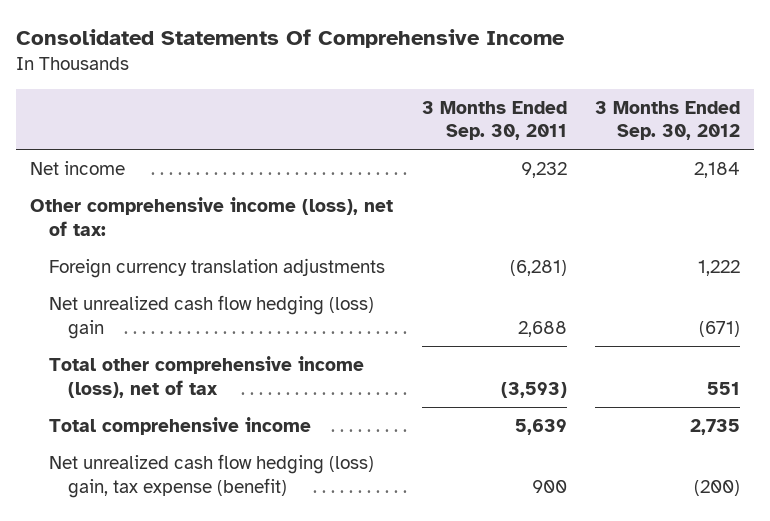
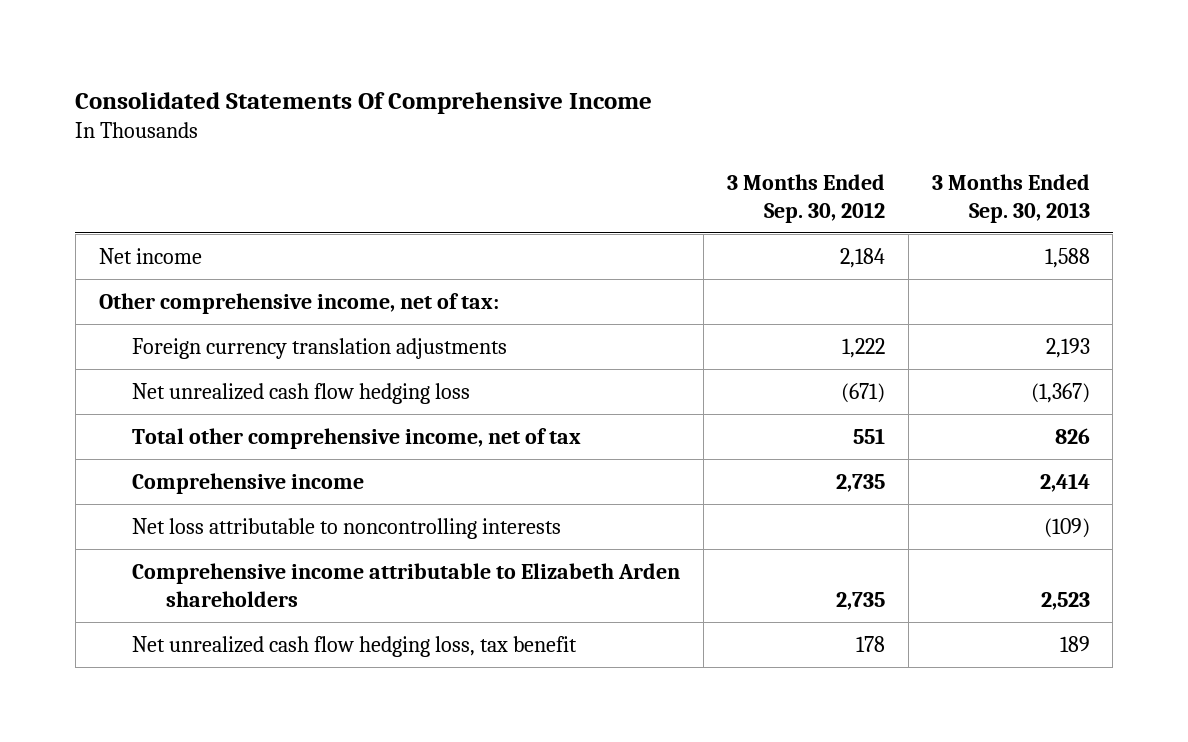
[421,100,567,141] 3 Months Ended Sep. 30, 2011 -> none
none -> [931,173,1090,223] 3 Months Ended Sep. 30, 2013
[30,196,394,236] Other comprehensive income (loss), net of tax: -> [98,292,499,314] Other comprehensive income, net of tax:
[48,294,374,339] Net unrealized cash flow hedging (loss) gain -> [132,382,471,404] Net unrealized cash flow hedging loss
[48,355,364,398] Total other comprehensive income (loss), net of tax -> [132,427,582,449] Total other comprehensive income, net of tax
none -> [132,472,365,494] Comprehensive income
none -> [132,517,562,539] Net loss attributable to noncontrolling interests
[48,416,311,435] Total comprehensive income -> [132,562,681,607] Comprehensive income attributable to Elizabeth Arden shareholders
[48,453,374,498] Net unrealized cash flow hedging (loss) gain, tax expense (benefit) -> [132,635,578,657] Net unrealized cash flow hedging loss, tax benefit
[694,479,741,496] (200) -> [855,635,885,652] 178

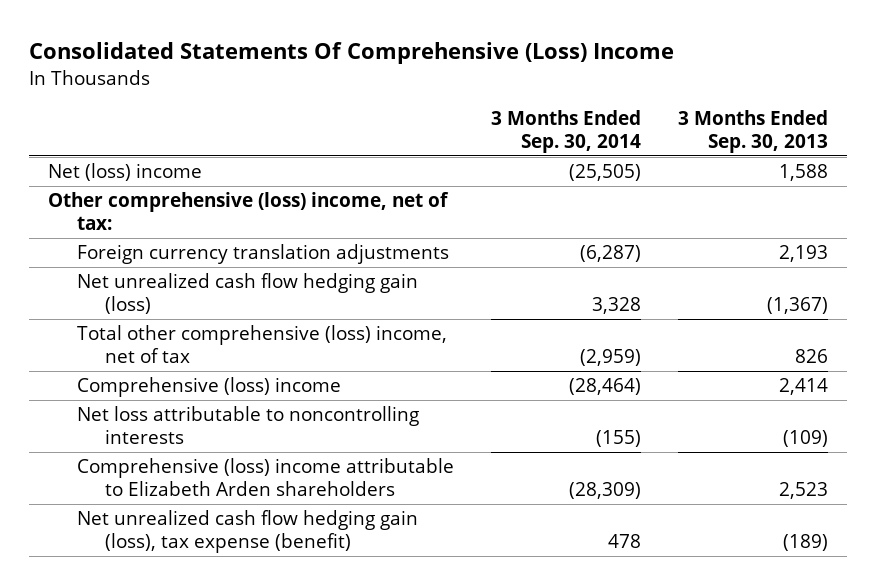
[75,91,653,114] Consolidated Statements Of Comprehensive Income -> [29,41,675,64] Consolidated Statements Of Comprehensive (Loss) Income
[726,173,885,223] 3 Months Ended Sep. 30, 2012 -> none
none -> [491,110,642,154] 3 Months Ended Sep. 30, 2014
[98,247,202,264] Net income -> [47,163,202,182] Net (loss) income
[98,292,499,314] Other comprehensive income, net of tax: -> [47,192,449,231] Other comprehensive (loss) income, net of tax:
[132,382,471,404] Net unrealized cash flow hedging loss -> [76,273,418,315] Net unrealized cash flow hedging gain (loss)
[132,427,582,449] Total other comprehensive income, net of tax -> [76,325,447,364] Total other comprehensive (loss) income, net of tax
[132,472,365,494] Comprehensive income -> [76,377,341,398] Comprehensive (loss) income
[132,562,681,607] Comprehensive income attributable to Elizabeth Arden shareholders -> [76,458,454,497] Comprehensive (loss) income attributable to Elizabeth Arden shareholders
[132,635,578,657] Net unrealized cash flow hedging loss, tax benefit -> [76,510,418,554] Net unrealized cash flow hedging gain (loss), tax expense (benefit)
[1059,635,1090,652] 189 -> [783,534,829,552] (189)

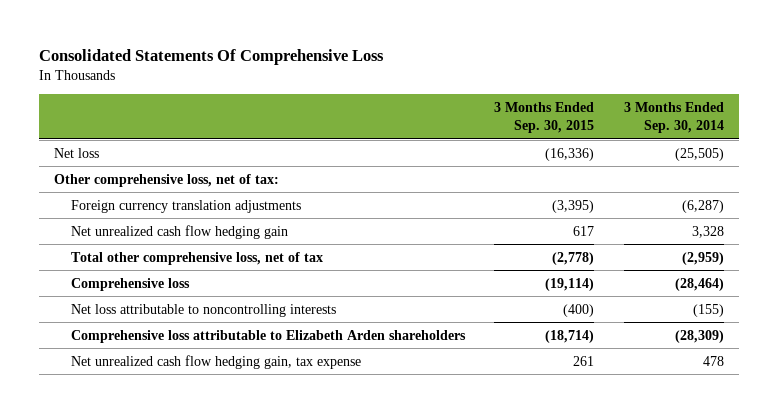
[29,41,675,64] Consolidated Statements Of Comprehensive (Loss) Income -> [39,49,385,66] Consolidated Statements Of Comprehensive Loss
[678,110,829,154] 3 Months Ended Sep. 30, 2013 -> none
none -> [494,101,595,134] 3 Months Ended Sep. 30, 2015
[47,163,202,182] Net (loss) income -> [54,147,100,158] Net loss
[47,192,449,231] Other comprehensive (loss) income, net of tax: -> [54,173,280,187] Other comprehensive loss, net of tax:
[76,273,418,315] Net unrealized cash flow hedging gain (loss) -> [70,224,288,239] Net unrealized cash flow hedging gain
[76,325,447,364] Total other comprehensive (loss) income, net of tax -> [70,251,323,265] Total other comprehensive loss, net of tax
[76,377,341,398] Comprehensive (loss) income -> [70,277,190,291] Comprehensive loss
[76,458,454,497] Comprehensive (loss) income attributable to Elizabeth Arden shareholders -> [70,329,466,343] Comprehensive loss attributable to Elizabeth Arden shareholders
[76,510,418,554] Net unrealized cash flow hedging gain (loss), tax expense (benefit) -> [70,354,361,369] Net unrealized cash flow hedging gain, tax expense

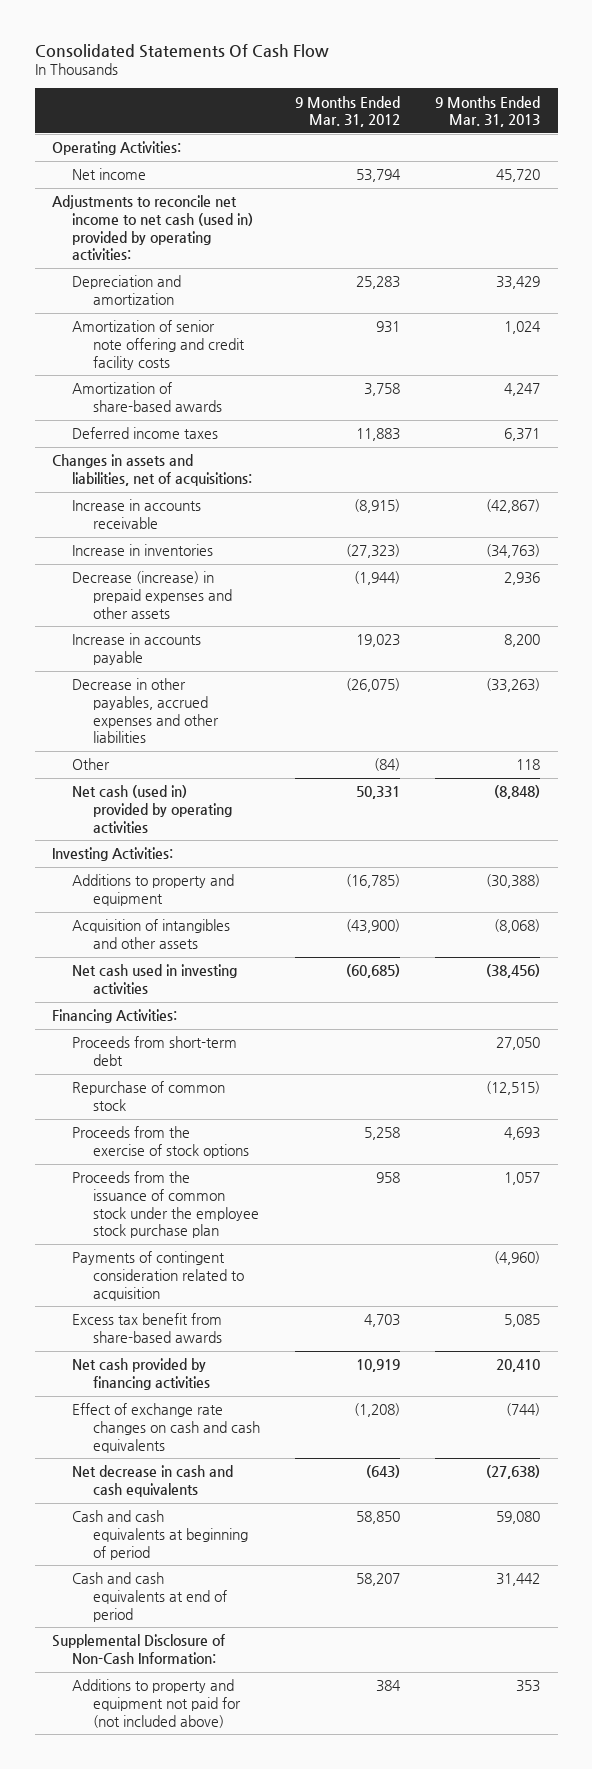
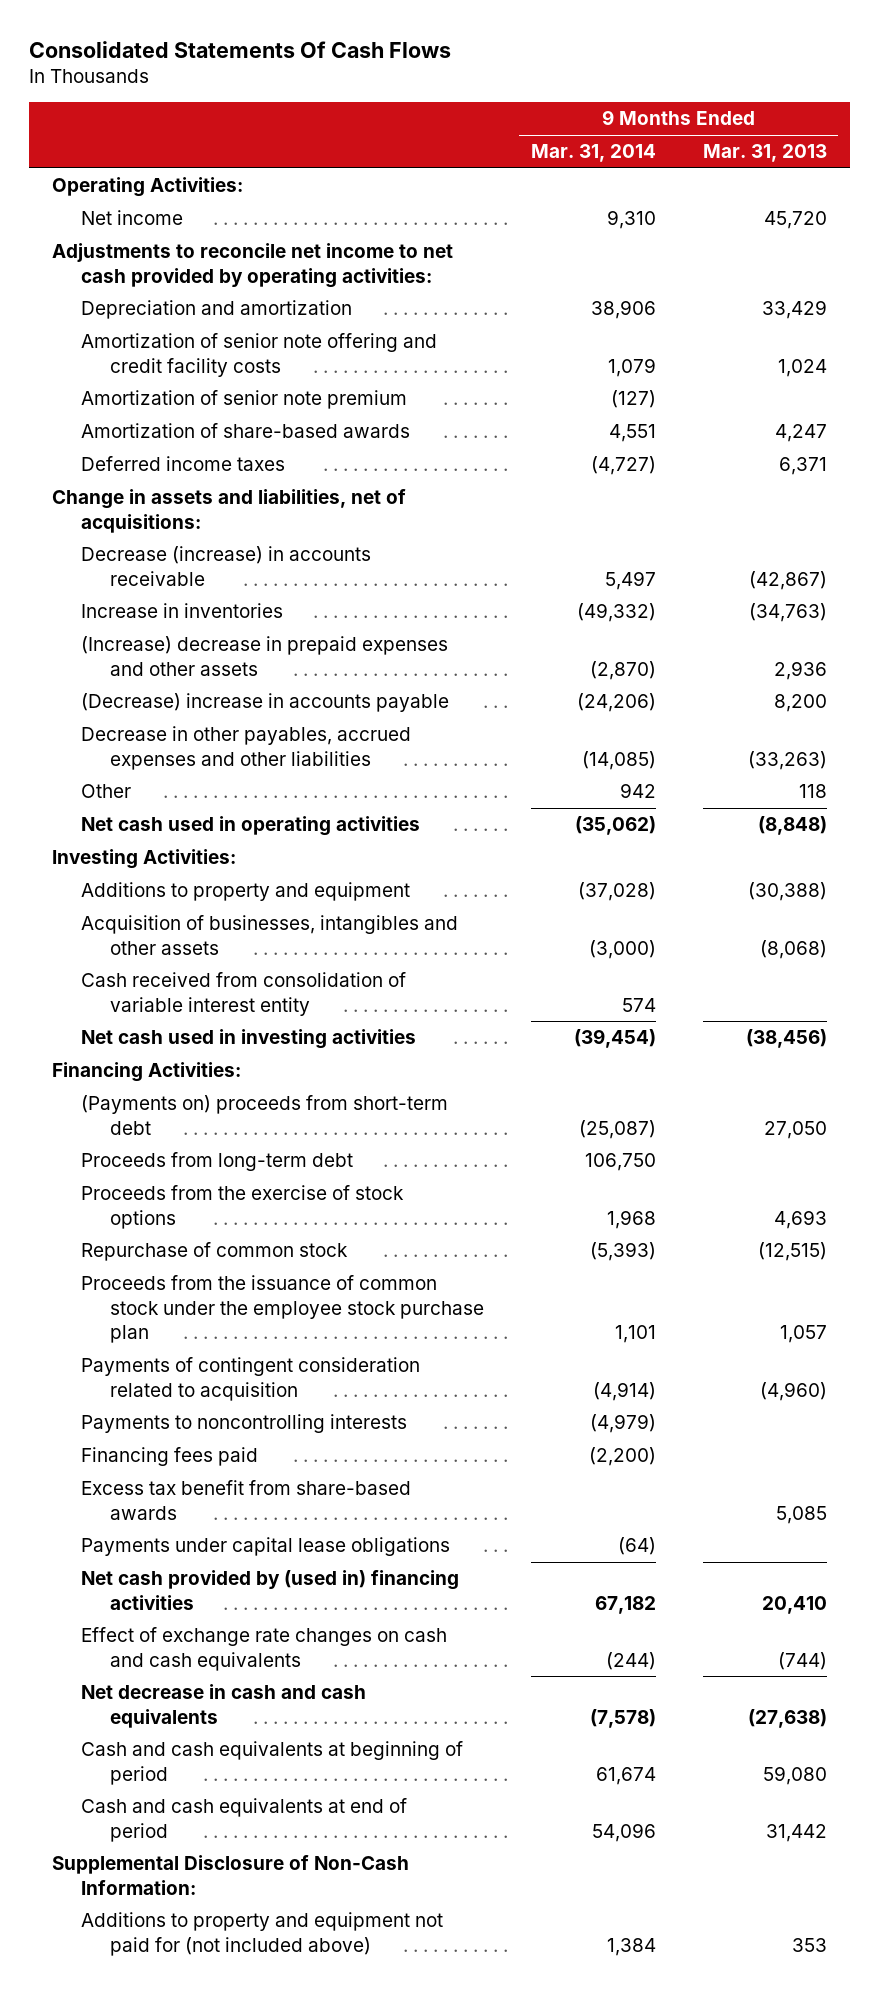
[34,43,329,58] Consolidated Statements Of Cash Flow -> [28,40,451,58] Consolidated Statements Of Cash Flows
[294,95,400,128] 9 Months Ended Mar. 31, 2012 -> none
none -> [530,144,656,163] Mar. 31, 2014
[52,195,254,261] Adjustments to reconcile net income to net cash (used in) provided by operating activities: -> [52,243,454,288] Adjustments to reconcile net income to net cash provided by operating activities:
none -> [81,390,408,410] Amortization of senior note premium
[52,454,253,486] Changes in assets and liabilities, net of acquisitions: -> [52,489,407,533] Change in assets and liabilities, net of acquisitions:
[72,499,202,529] Increase in accounts receivable -> [81,546,372,586] Decrease (increase) in accounts receivable
[72,571,232,619] Decrease (increase) in prepaid expenses and other assets -> [81,636,449,676] (Increase) decrease in prepaid expenses and other assets
[72,633,202,665] Increase in accounts payable -> [81,693,450,713] (Decrease) increase in accounts payable
[72,785,232,833] Net cash (used in) provided by operating activities -> [81,816,421,837] Net cash used in operating activities
[72,919,231,949] Acquisition of intangibles and other assets -> [81,915,459,955] Acquisition of businesses, intangibles and other assets
none -> [81,972,407,1016] Cash received from consolidation of variable interest entity
[72,1036,238,1066] Proceeds from short-term debt -> [81,1095,449,1135] (Payments on) proceeds from short-term debt
none -> [81,1152,354,1172] Proceeds from long-term debt
[72,1081,226,1111] Repurchase of common stock -> [81,1242,349,1262] Repurchase of common stock
none -> [81,1414,408,1434] Payments to noncontrolling interests
none -> [81,1447,259,1467] Financing fees paid
none -> [81,1537,451,1557] Payments under capital lease obligations
[72,1358,210,1390] Net cash provided by financing activities -> [81,1570,460,1610] Net cash provided by (used in) financing activities

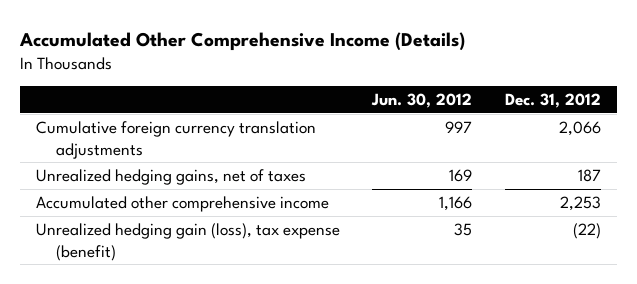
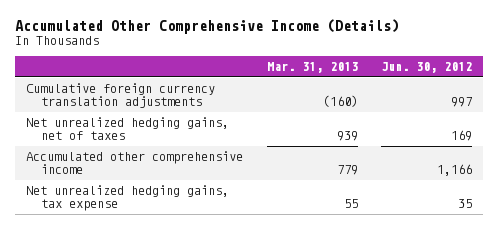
[504,92,601,108] Dec. 31, 2012 -> none
none -> [266,62,358,74] Mar. 31, 2013
[35,168,306,185] Unrealized hedging gains, net of taxes -> [26,117,230,141] Net unrealized hedging gains, net of taxes
[35,222,340,261] Unrealized hedging gain (loss), tax expense (benefit) -> [26,185,230,212] Net unrealized hedging gains, tax expense

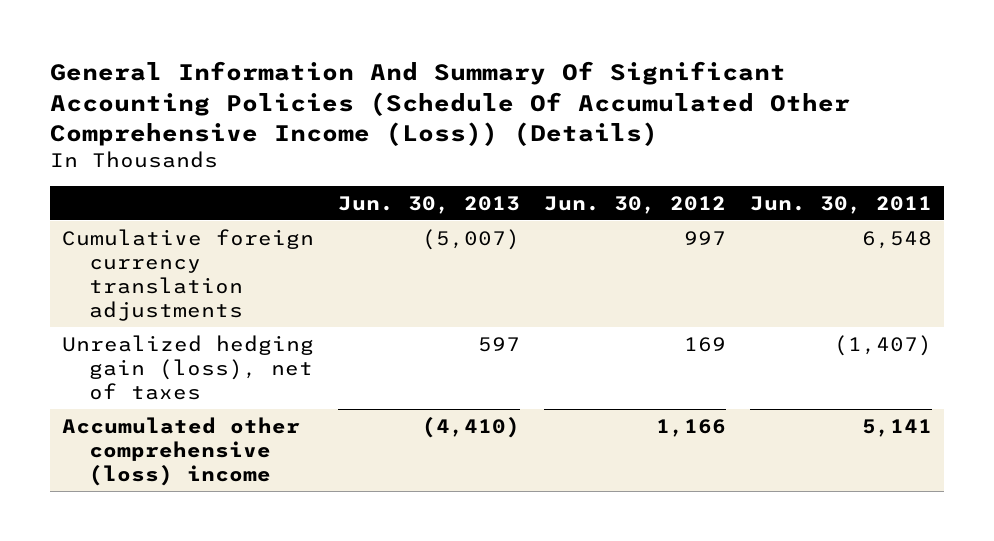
[14,19,399,35] Accumulated Other Comprehensive Income (Details) -> [50,61,851,146] General Information And Summary Of Significant Accounting Policies (Schedule Of Accumulated Other Comprehensive Income (Loss)) (Details)
[266,62,358,74] Mar. 31, 2013 -> none
none -> [338,195,521,214] Jun. 30, 2013
none -> [749,195,932,214] Jun. 30, 2011
[26,185,230,212] Net unrealized hedging gains, tax expense -> none
[26,117,230,141] Net unrealized hedging gains, net of taxes -> [62,334,315,400] Unrealized hedging gain (loss), net of taxes
[26,151,244,175] Accumulated other comprehensive income -> [62,416,301,486] Accumulated other comprehensive (loss) income

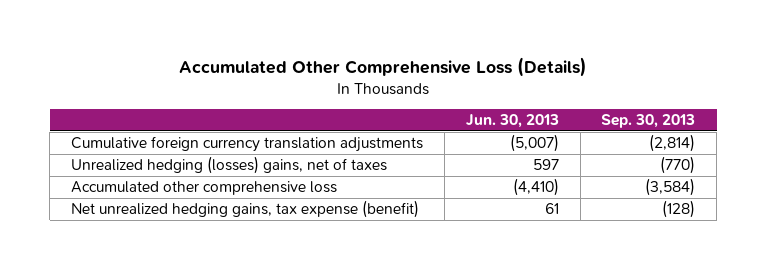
[50,61,851,146] General Information And Summary Of Significant Accounting Policies (Schedule Of Accumulated Other Comprehensive Income (Loss)) (Details) -> [179,57,588,78] Accumulated Other Comprehensive Loss (Details)
[543,195,726,214] Jun. 30, 2012 -> none
[749,195,932,214] Jun. 30, 2011 -> none
none -> [601,114,696,129] Sep. 30, 2013
[62,334,315,400] Unrealized hedging gain (loss), net of taxes -> [70,155,387,174] Unrealized hedging (losses) gains, net of taxes
[62,416,301,486] Accumulated other comprehensive (loss) income -> [70,180,337,195] Accumulated other comprehensive loss
none -> [70,199,419,218] Net unrealized hedging gains, tax expense (benefit)

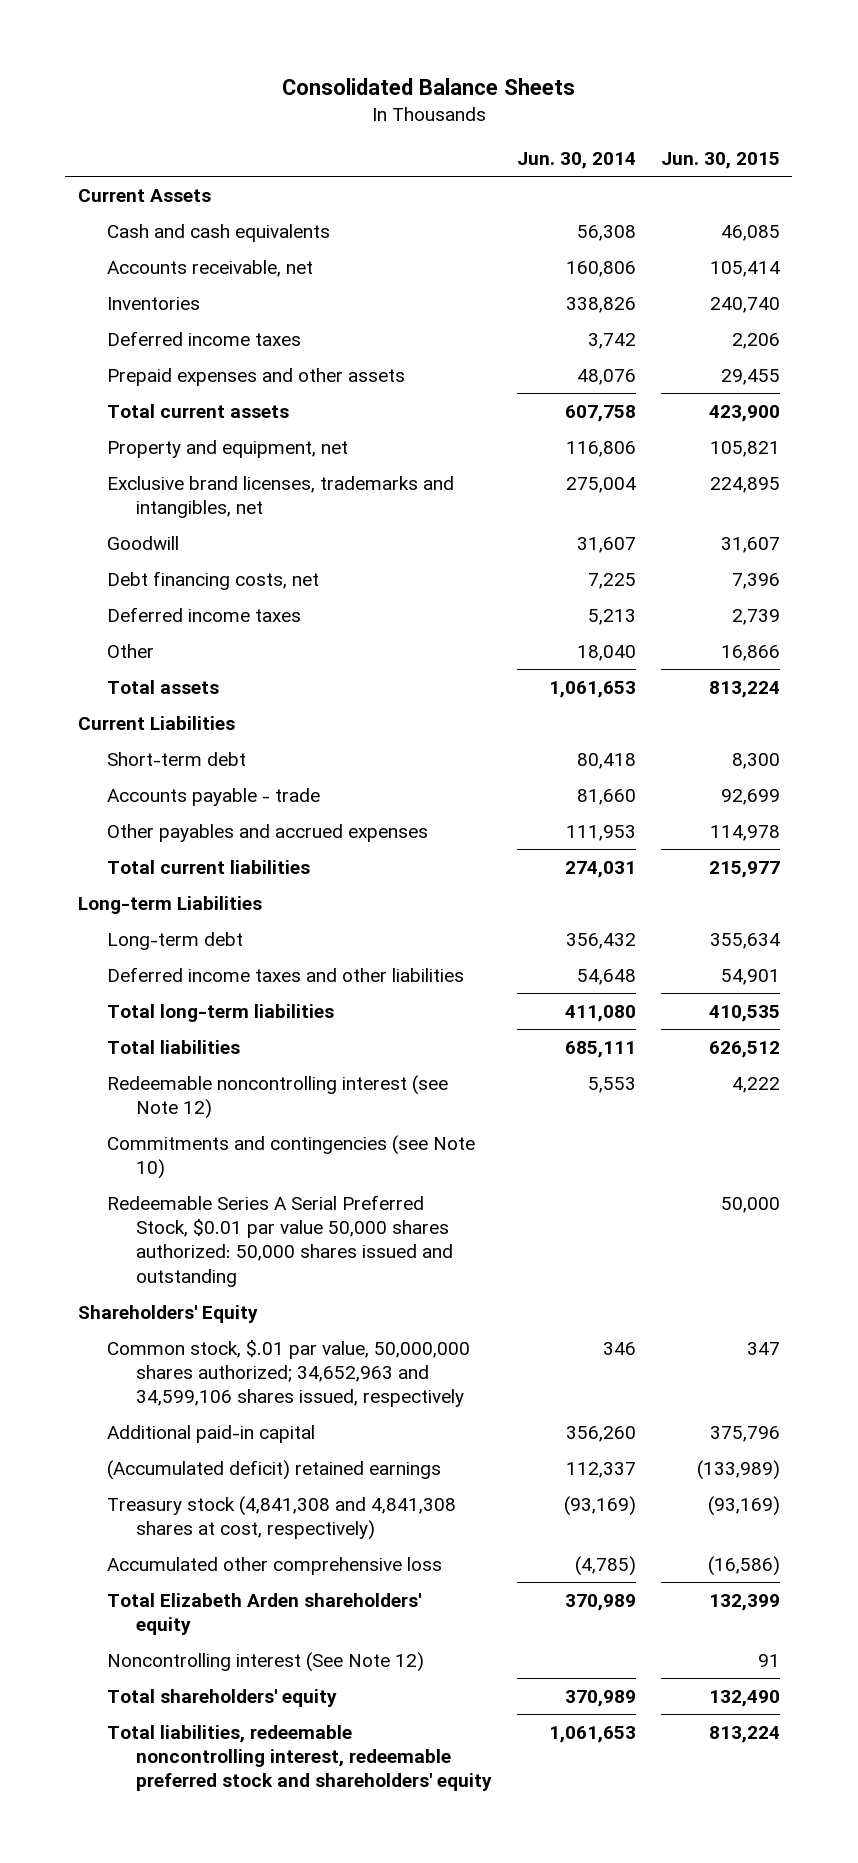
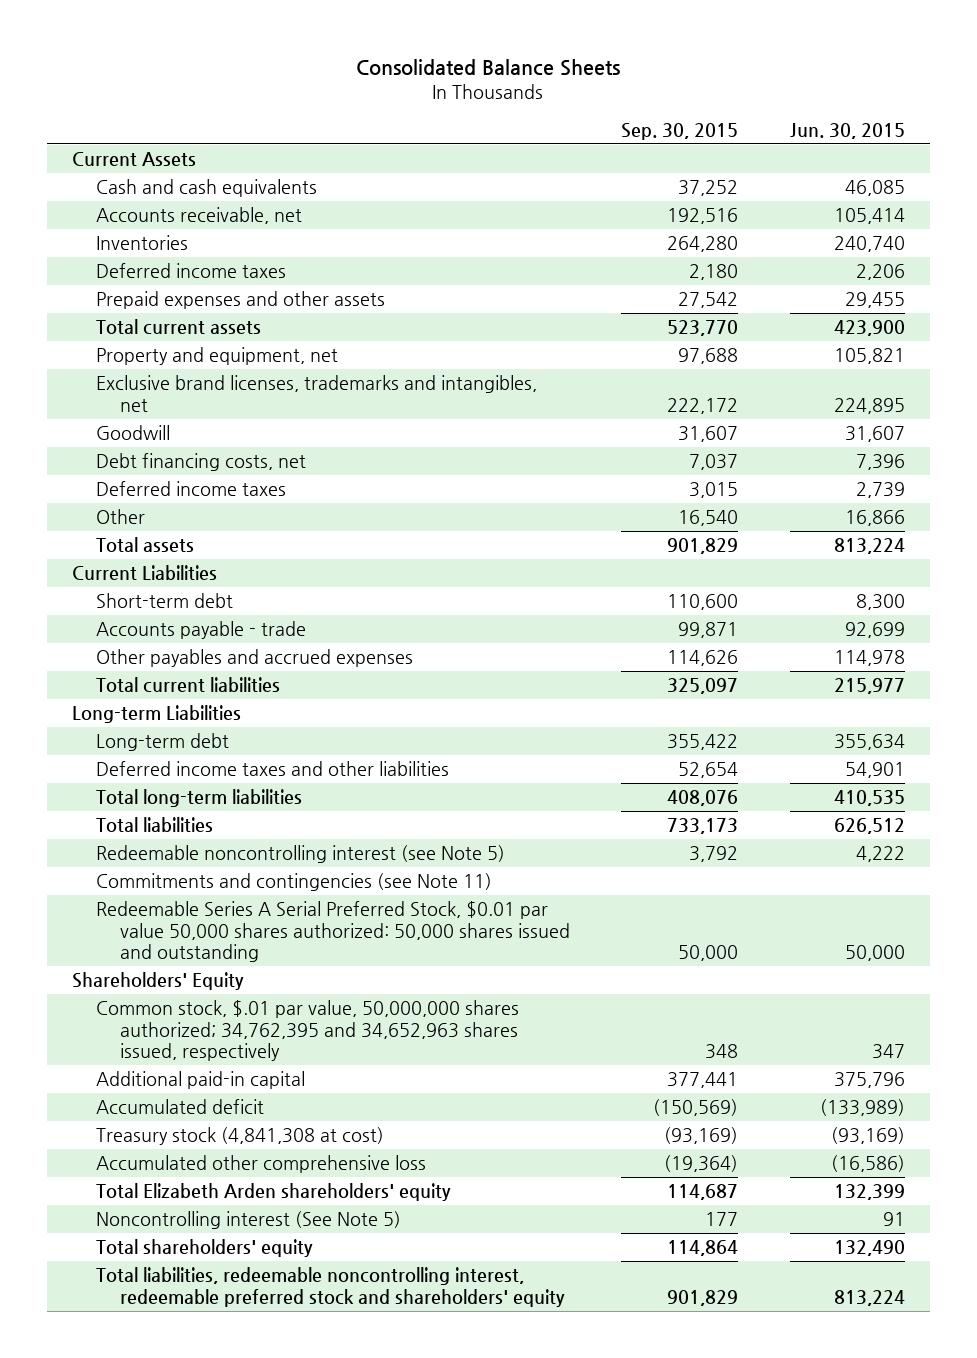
[516,152,636,170] Jun. 30, 2014 -> none
none -> [621,122,739,140] Sep. 30, 2015
[106,1074,448,1120] Redeemable noncontrolling interest (see Note 12) -> [96,845,506,864] Redeemable noncontrolling interest (see Note 5)
[106,1134,475,1180] Commitments and contingencies (see Note 10) -> [96,873,493,892] Commitments and contingencies (see Note 11)
[106,1339,470,1408] Common stock, $.01 par value, 50,000,000 shares authorized; 34,652,963 and 34,599,106 shares issued, respectively -> [96,1000,520,1062] Common stock, $.01 par value, 50,000,000 shares authorized; 34,762,395 and 34,652,963 shares issued, respectively
[106,1459,441,1480] (Accumulated deficit) retained earnings -> [96,1099,265,1115] Accumulated deficit
[106,1495,456,1541] Treasury stock (4,841,308 and 4,841,308 shares at cost, respectively) -> [96,1127,385,1146] Treasury stock (4,841,308 at cost)
[106,1651,424,1672] Noncontrolling interest (See Note 12) -> [96,1211,402,1230] Noncontrolling interest (See Note 5)

